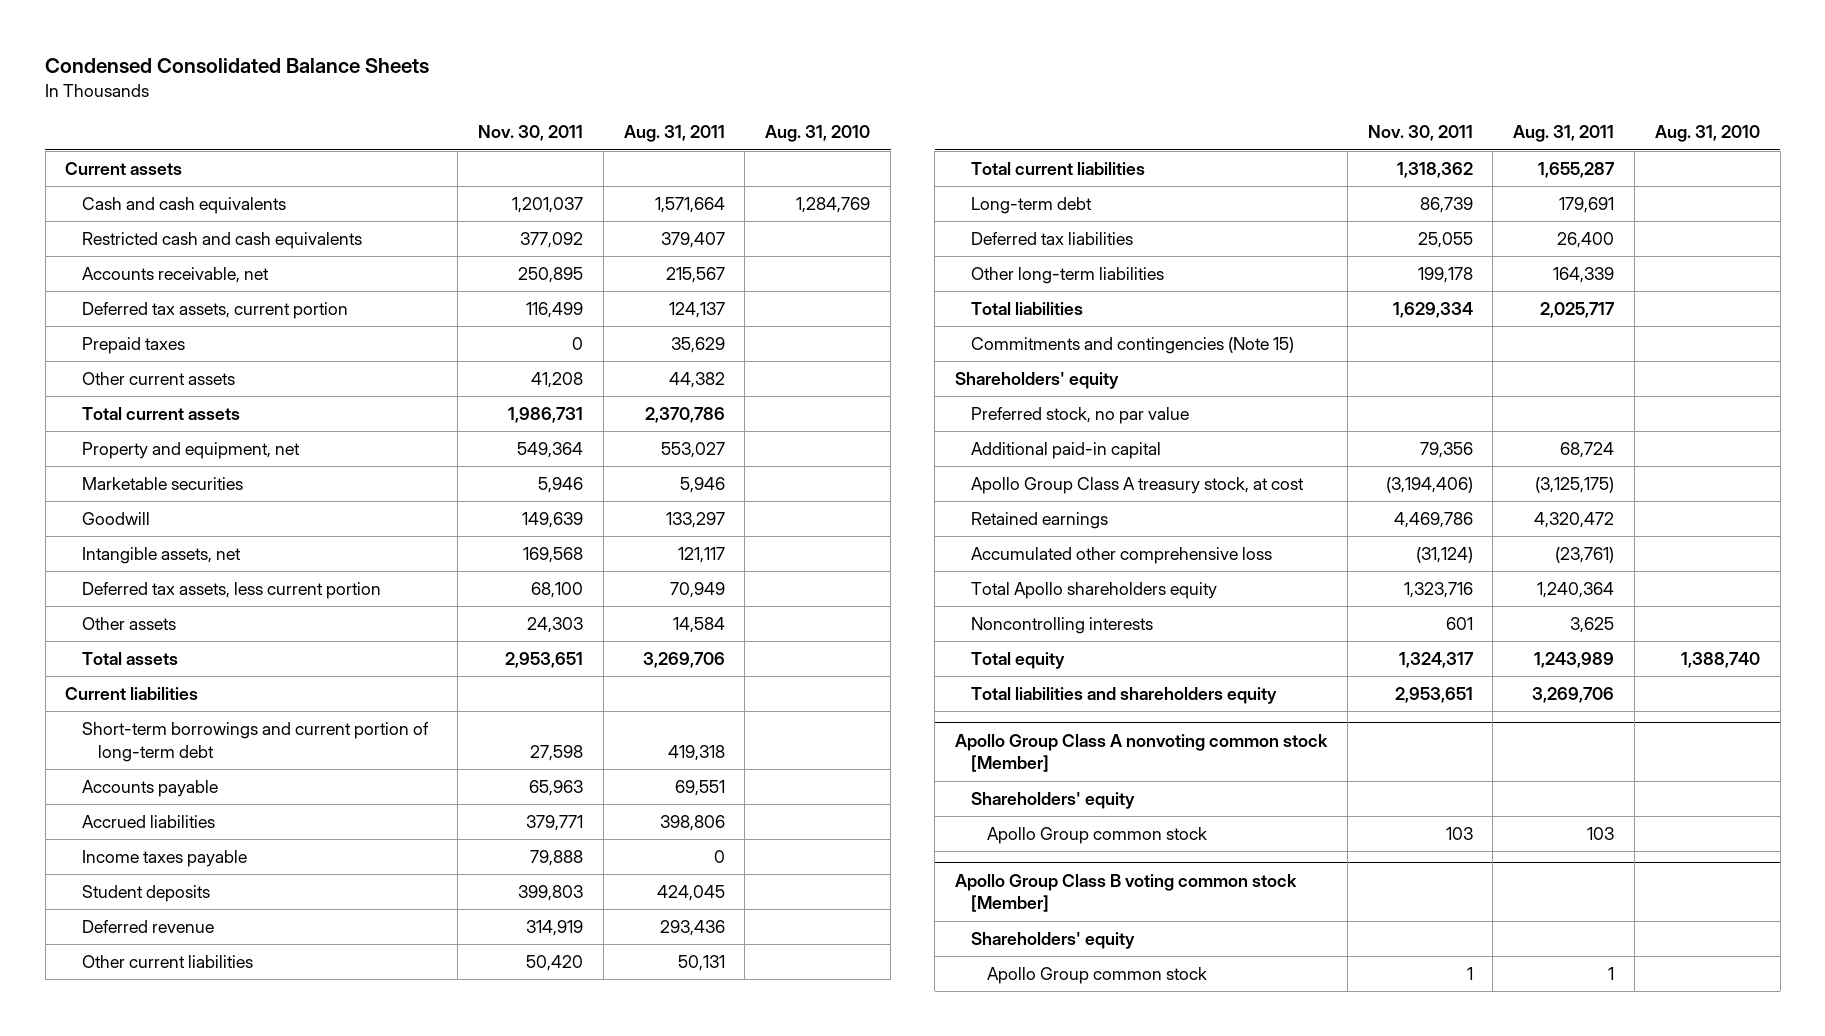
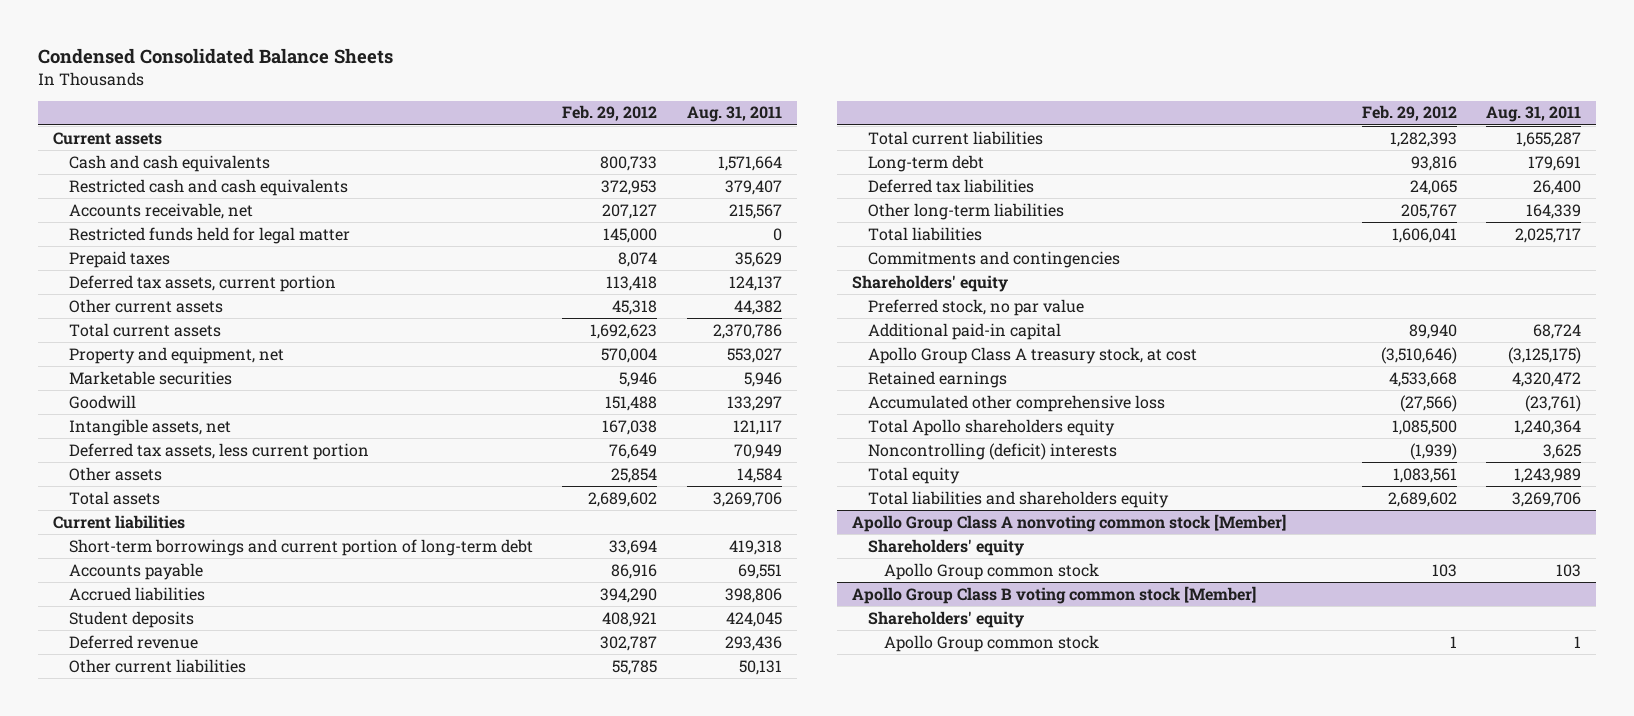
[478,125,584,142] Nov. 30, 2011 -> none
[765,125,871,143] Aug. 31, 2010 -> none
none -> [562,105,658,122] Feb. 29, 2012
none -> [68,226,350,244] Restricted funds held for legal matter
[81,302,348,320] Deferred tax assets, current portion -> [68,274,336,292] Deferred tax assets, current portion
[81,850,247,868] Income taxes payable -> none
[971,337,1295,355] Commitments and contingencies (Note 15) -> [868,250,1121,268] Commitments and contingencies
[971,617,1154,635] Noncontrolling interests -> [868,442,1118,460] Noncontrolling (deficit) interests

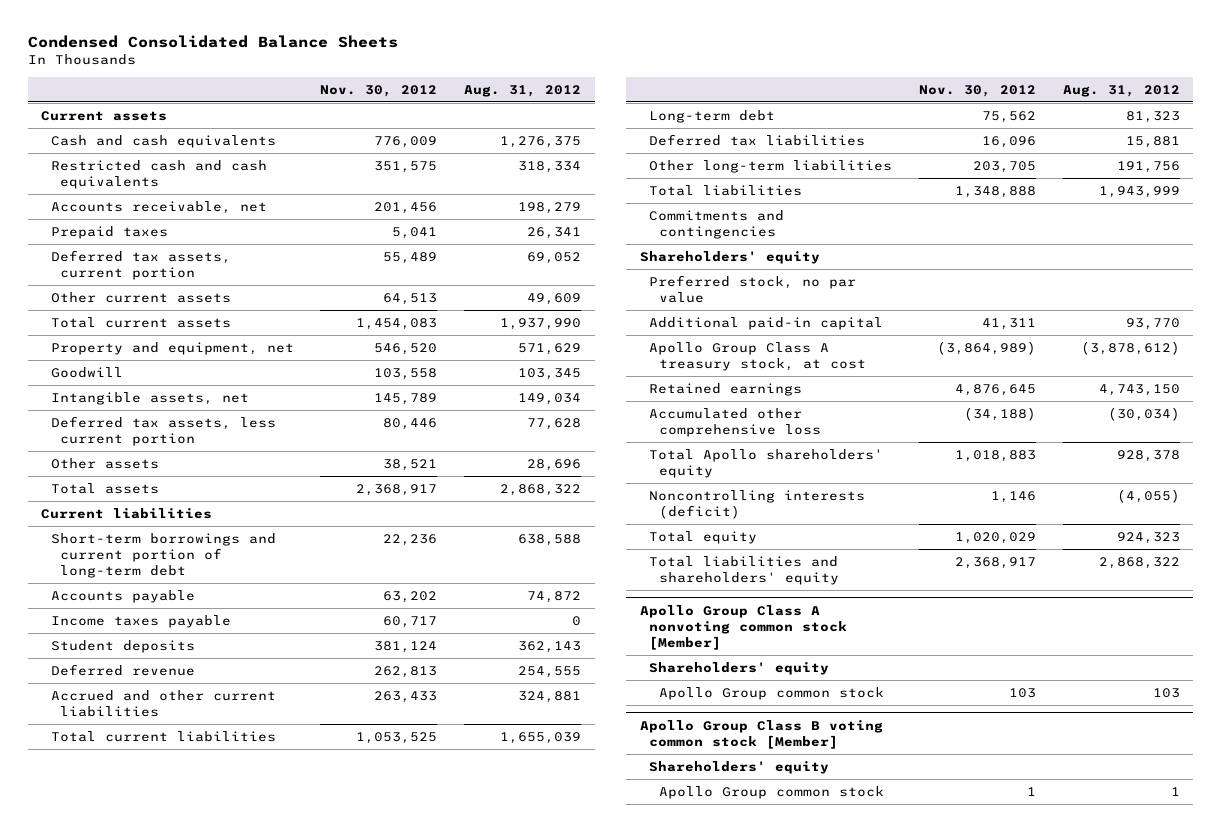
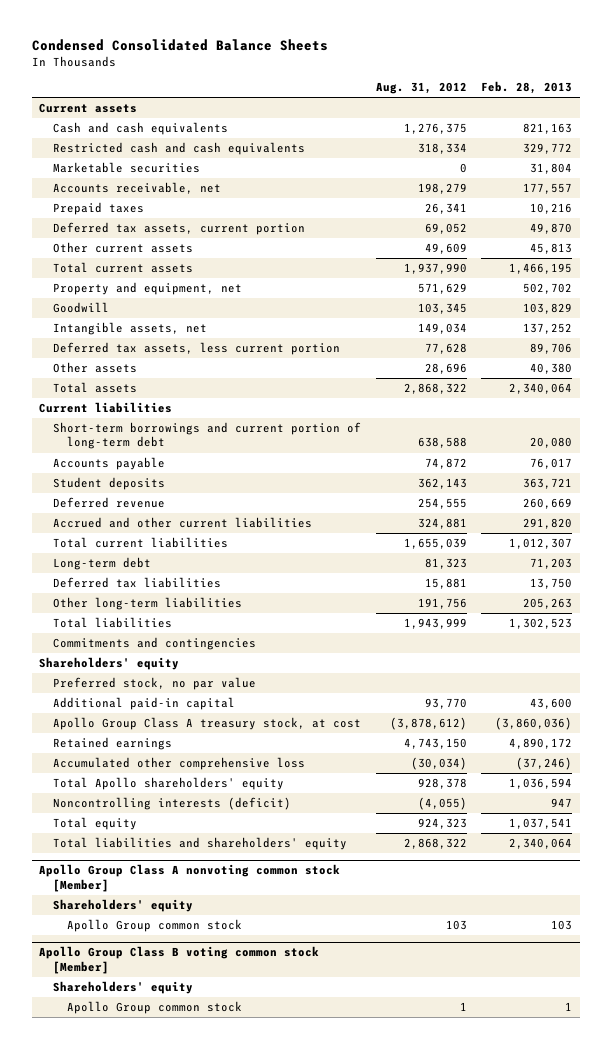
[320,84,438,97] Nov. 30, 2012 -> none
none -> [481,81,573,95] Feb. 28, 2013
none -> [53,162,201,174] Marketable securities
[50,614,231,628] Income taxes payable -> none

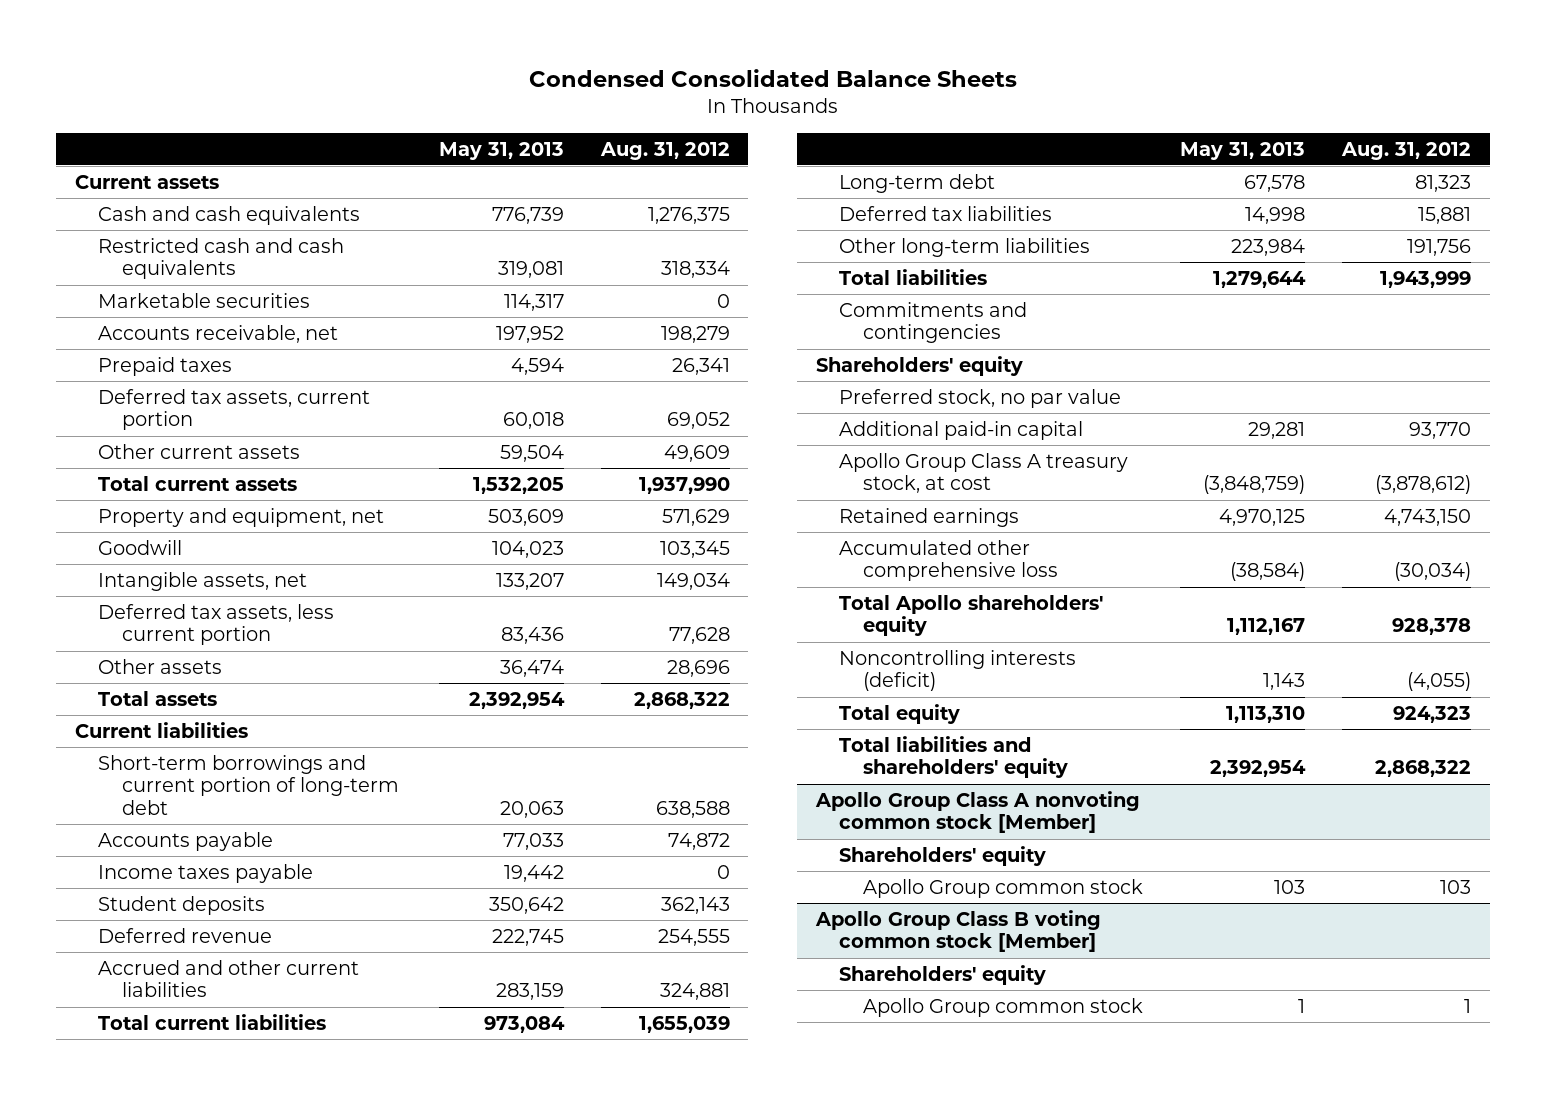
[481,81,573,95] Feb. 28, 2013 -> none
none -> [438,141,564,160] May 31, 2013
none -> [98,863,314,883] Income taxes payable

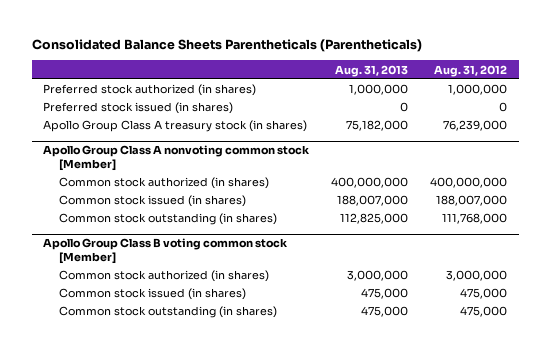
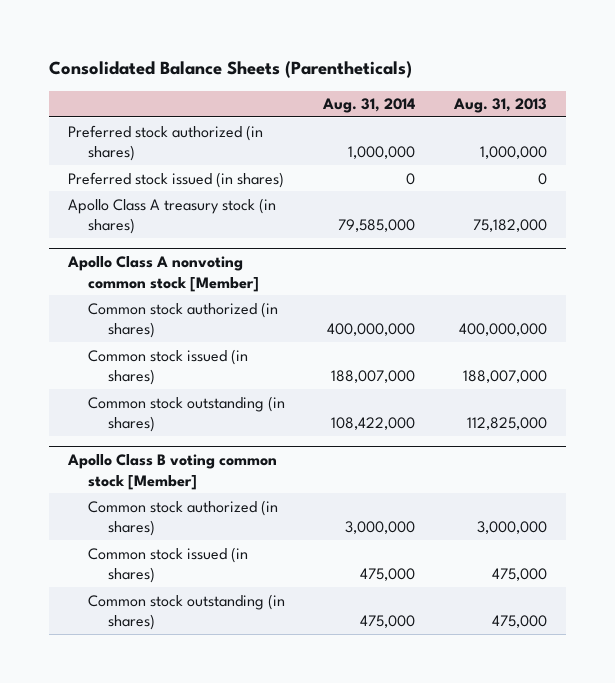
[32,39,423,53] Consolidated Balance Sheets Parentheticals (Parentheticals) -> [49,61,413,79] Consolidated Balance Sheets (Parentheticals)
[434,64,508,77] Aug. 31, 2012 -> none
none -> [322,98,416,114] Aug. 31, 2014
[43,120,308,133] Apollo Group Class A treasury stock (in shares) -> [68,197,277,235] Apollo Class A treasury stock (in shares)
[43,145,311,172] Apollo Group Class A nonvoting common stock [Member] -> [67,255,260,292] Apollo Class A nonvoting common stock [Member]
[43,238,289,265] Apollo Group Class B voting common stock [Member] -> [67,453,278,490] Apollo Class B voting common stock [Member]

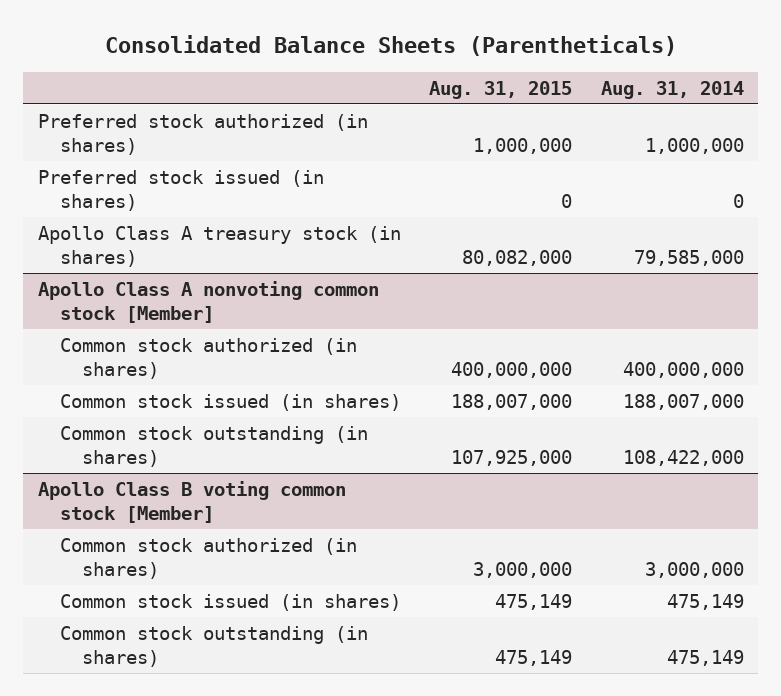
[452,98,547,114] Aug. 31, 2013 -> none
none -> [429,80,573,99] Aug. 31, 2015
[360,568,416,582] 475,000 -> [666,593,744,610] 475,149
[360,615,416,629] 475,000 -> [666,649,744,666] 475,149

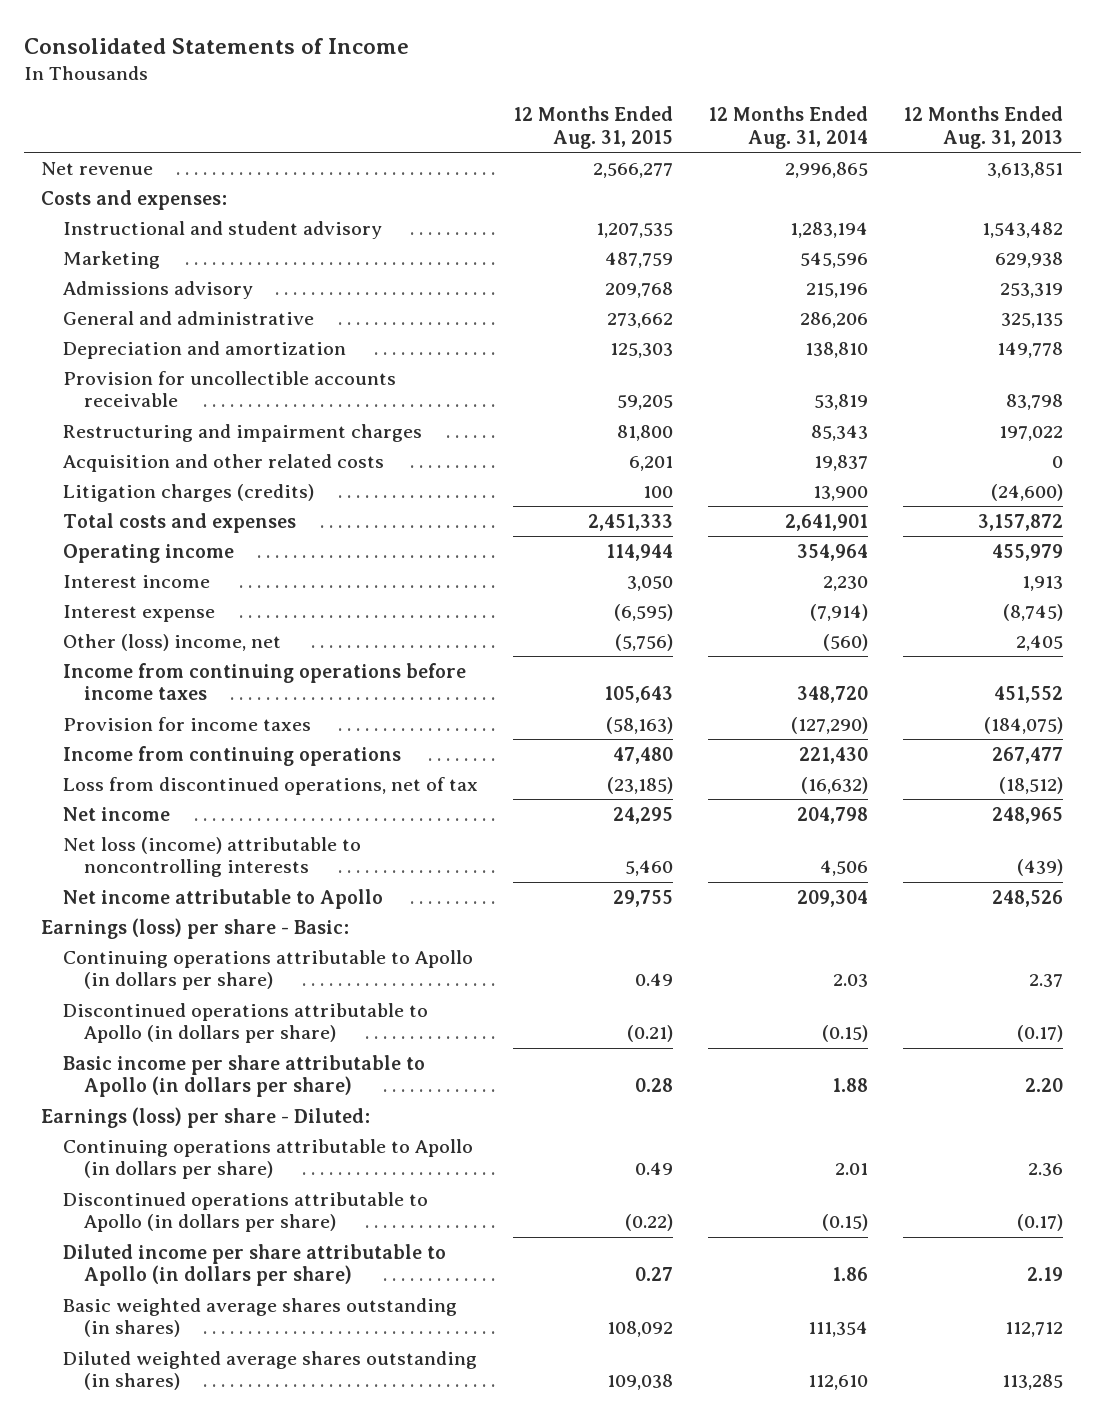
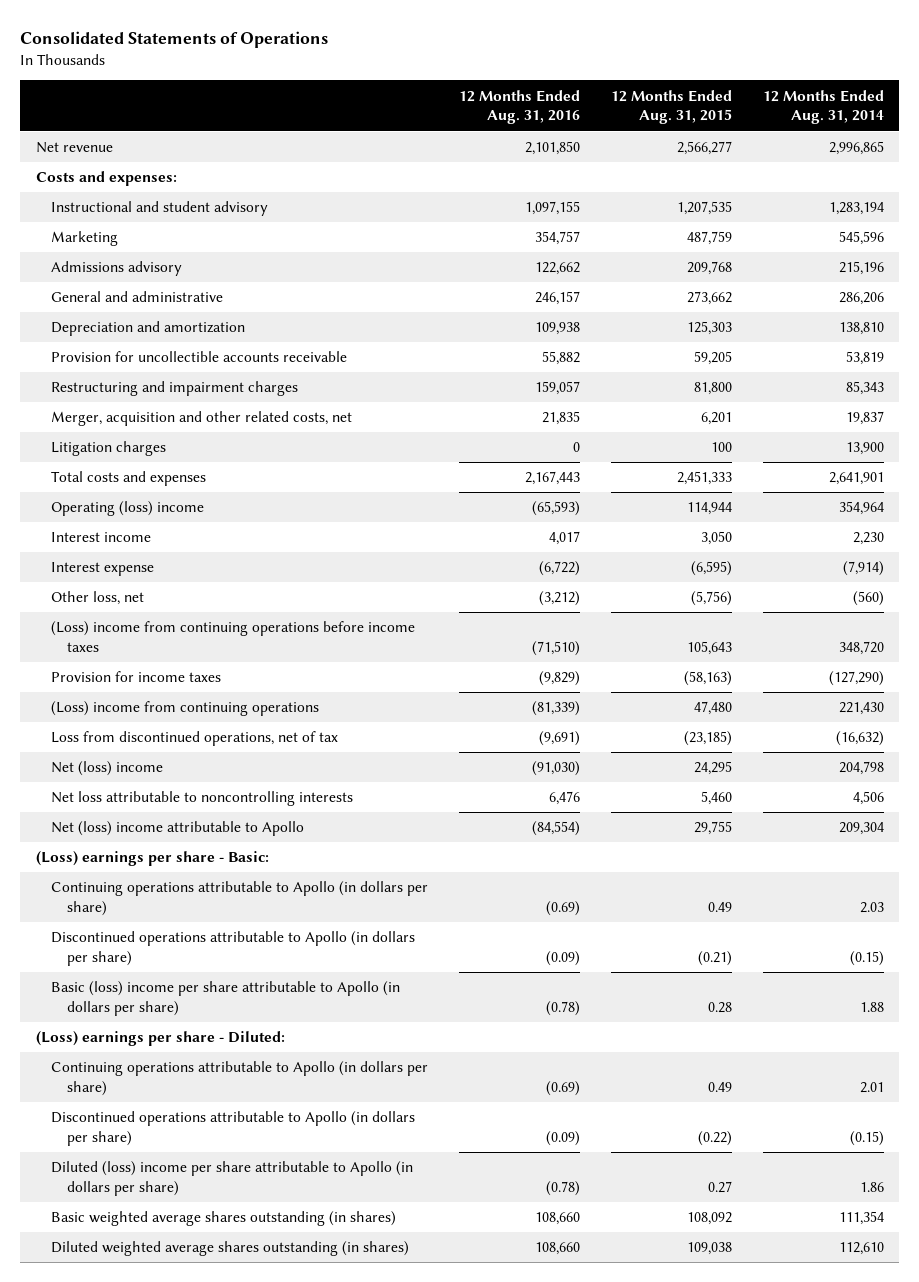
[23,37,409,54] Consolidated Statements of Income -> [20,31,329,49] Consolidated Statements of Operations
[903,106,1064,149] 12 Months Ended Aug. 31, 2013 -> none
none -> [459,89,581,125] 12 Months Ended Aug. 31, 2016
[62,453,384,472] Acquisition and other related costs -> [51,411,353,427] Merger, acquisition and other related costs, net
[62,483,314,502] Litigation charges (credits) -> [51,441,167,457] Litigation charges
[62,543,234,563] Operating income -> [51,501,205,517] Operating (loss) income
[62,633,281,651] Other (loss) income, net -> [51,591,145,606] Other loss, net
[62,662,466,701] Income from continuing operations before income taxes -> [51,621,416,653] (Loss) income from continuing operations before income taxes
[62,745,401,766] Income from continuing operations -> [51,701,320,717] (Loss) income from continuing operations
[62,806,170,821] Net income -> [51,761,164,777] Net (loss) income
[62,836,361,878] Net loss (income) attributable to noncontrolling interests -> [51,791,354,807] Net loss attributable to noncontrolling interests
[62,888,383,909] Net income attributable to Apollo -> [51,821,305,837] Net (loss) income attributable to Apollo
[41,917,350,939] Earnings (loss) per share - Basic: -> [35,851,269,867] (Loss) earnings per share - Basic:
[62,1054,425,1098] Basic income per share attributable to Apollo (in dollars per share) -> [51,981,401,1017] Basic (loss) income per share attributable to Apollo (in dollars per share)
[41,1106,371,1128] Earnings (loss) per share - Diluted: -> [35,1031,285,1047] (Loss) earnings per share - Diluted:
[62,1243,446,1287] Diluted income per share attributable to Apollo (in dollars per share) -> [51,1161,414,1197] Diluted (loss) income per share attributable to Apollo (in dollars per share)

